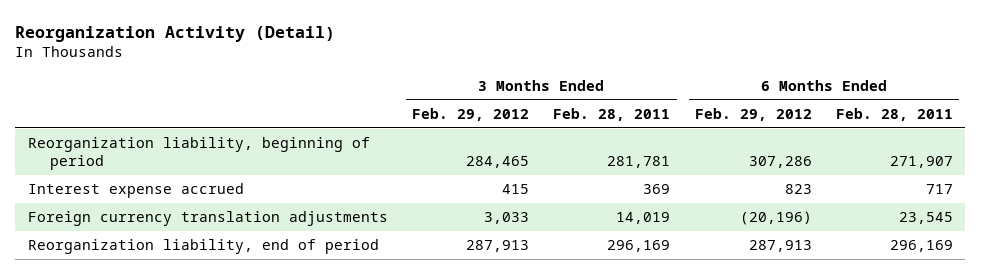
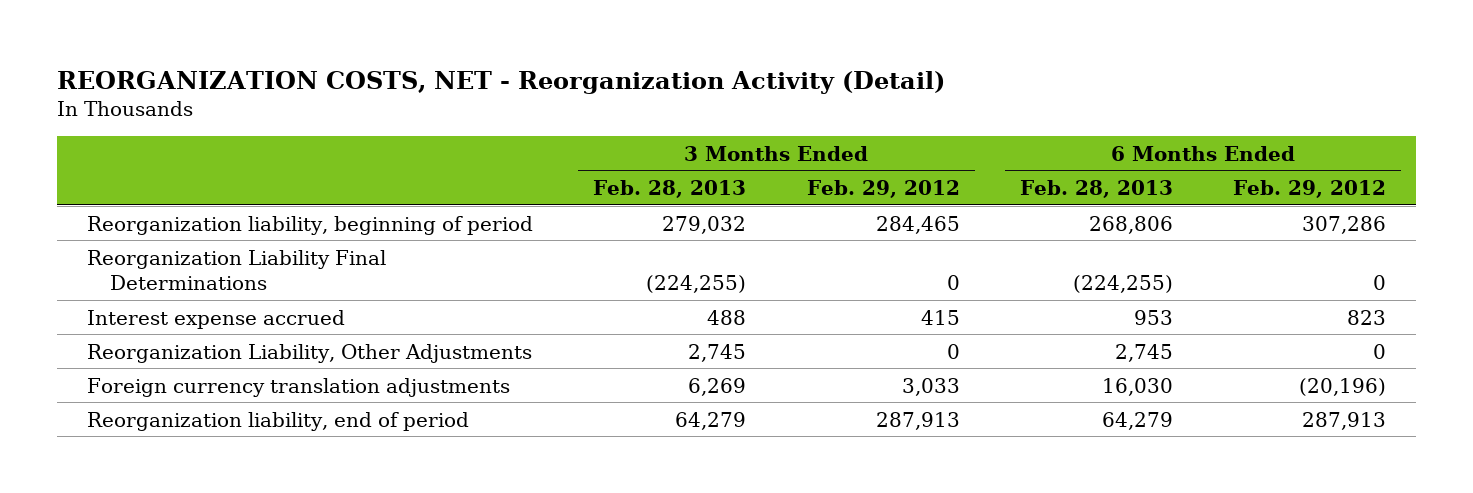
[15,25,336,42] Reorganization Activity (Detail) -> [57,70,946,94] REORGANIZATION COSTS, NET - Reorganization Activity (Detail)
[553,107,671,121] Feb. 28, 2011 -> none
[836,107,954,121] Feb. 28, 2011 -> none
none -> [593,180,747,199] Feb. 28, 2013
none -> [1019,180,1173,199] Feb. 28, 2013
none -> [87,249,387,291] Reorganization Liability Final Determinations
none -> [87,343,533,363] Reorganization Liability, Other Adjustments

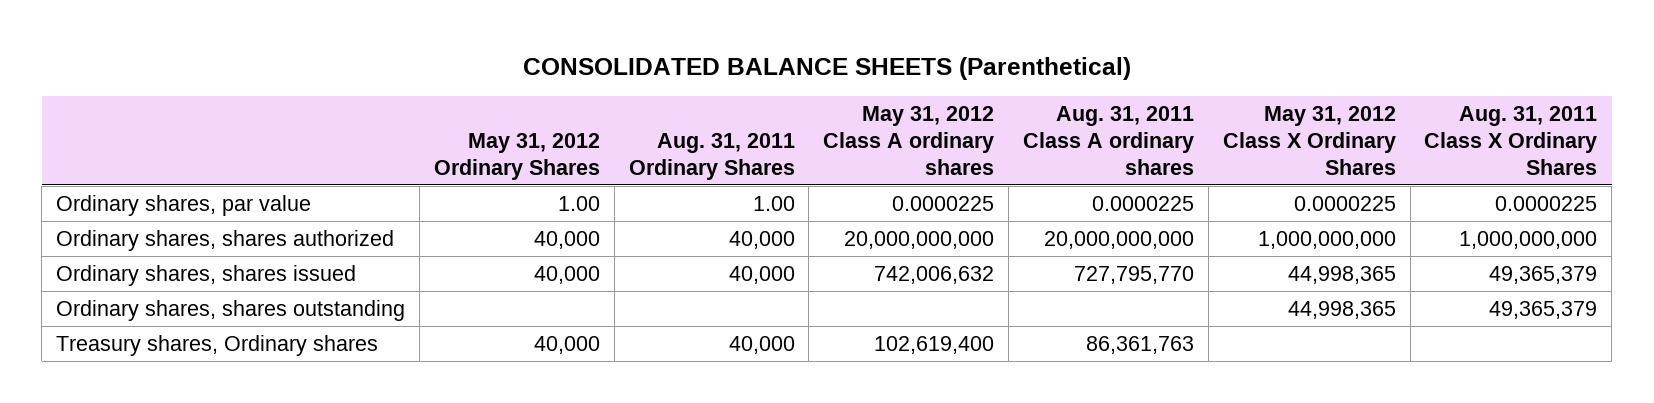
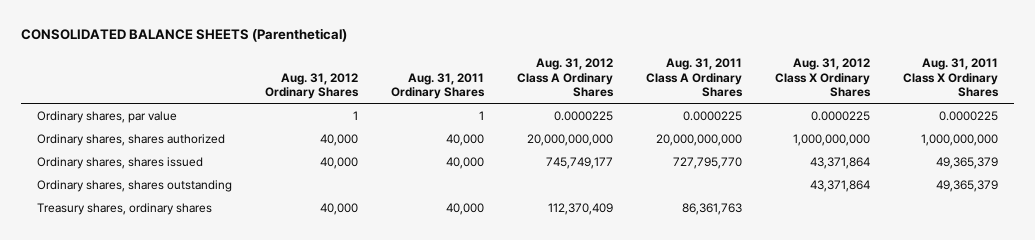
[433,133,600,180] May 31, 2012 Ordinary Shares -> none
[823,106,995,175] May 31, 2012 Class A ordinary shares -> none
[1022,106,1194,175] Aug. 31, 2011 Class A ordinary shares -> none
[1222,106,1396,175] May 31, 2012 Class X Ordinary Shares -> none
none -> [265,72,360,100] Aug. 31, 2012 Ordinary Shares
none -> [517,57,615,98] Aug. 31, 2012 Class A Ordinary Shares
none -> [646,57,744,98] Aug. 31, 2011 Class A Ordinary Shares
none -> [775,57,872,98] Aug. 31, 2012 Class X Ordinary Shares
[752,195,795,211] 1.00 -> [479,110,485,120] 1
[56,334,379,356] Treasury shares, Ordinary shares -> [37,202,213,215] Treasury shares, ordinary shares

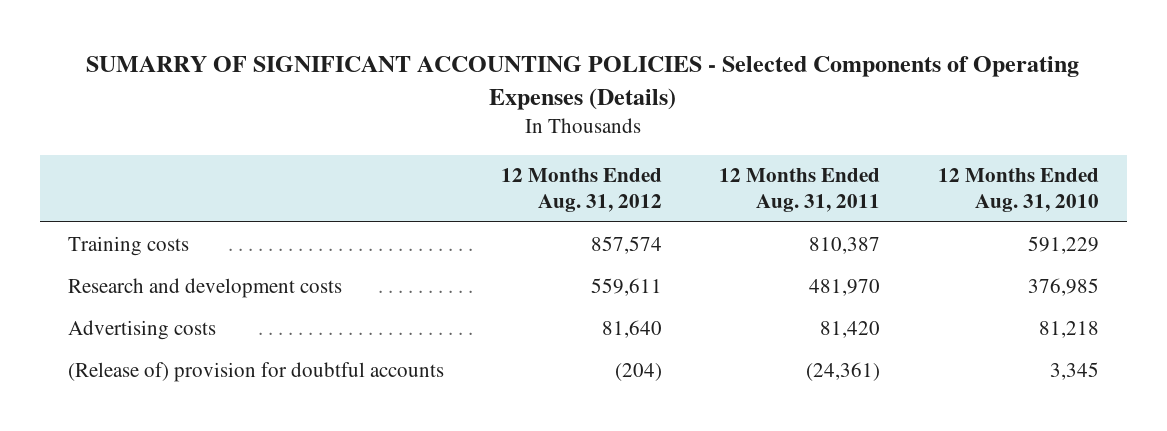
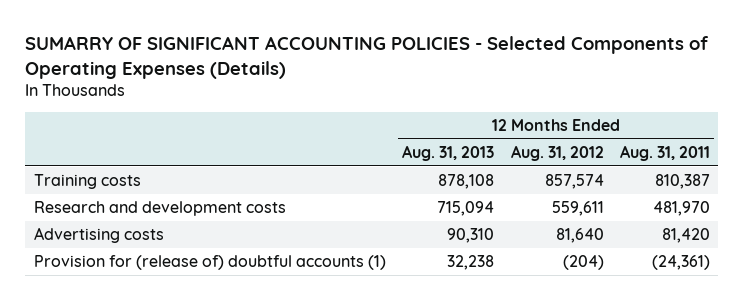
[937,168,1099,212] 12 Months Ended Aug. 31, 2010 -> none
none -> [402,144,495,161] Aug. 31, 2013
[68,361,445,382] (Release of) provision for doubtful accounts -> [33,255,386,271] Provision for (release of) doubtful accounts (1)

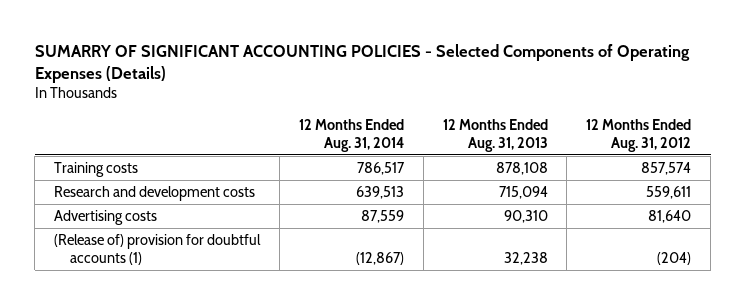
[620,144,711,161] Aug. 31, 2011 -> none
none -> [298,118,404,152] 12 Months Ended Aug. 31, 2014
[33,255,386,271] Provision for (release of) doubtful accounts (1) -> [54,234,262,266] (Release of) provision for doubtful accounts (1)

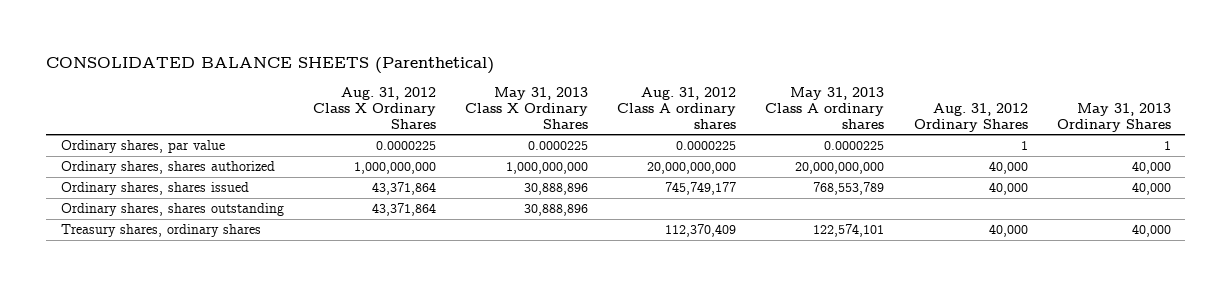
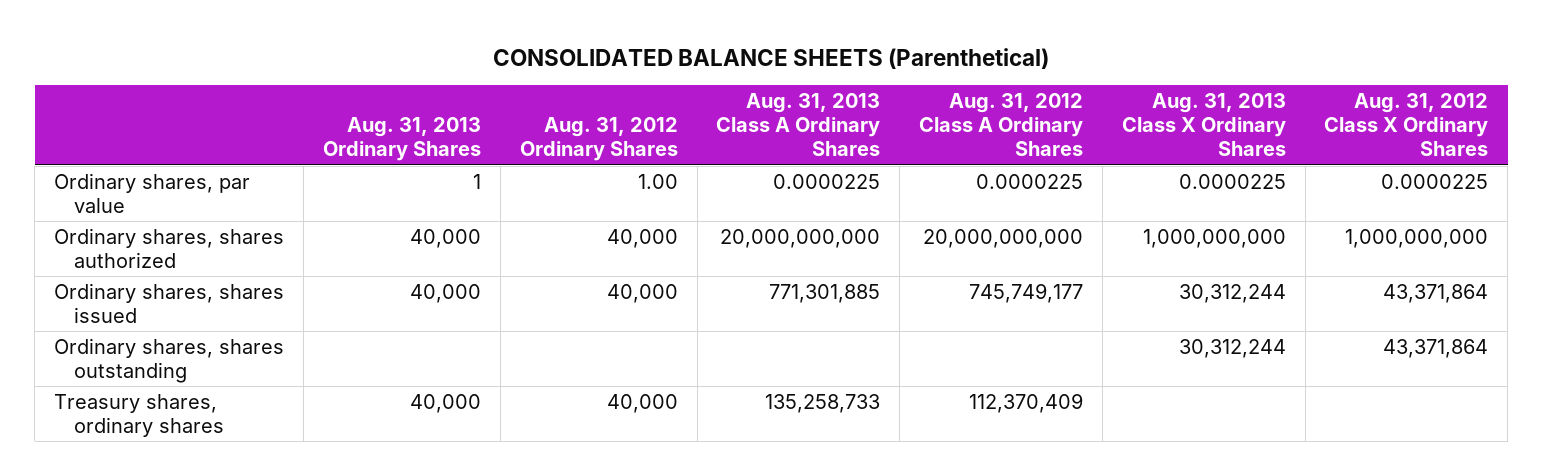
[465,86,589,129] May 31, 2013 Class X Ordinary Shares -> none
[617,86,737,129] Aug. 31, 2012 Class A ordinary shares -> none
[765,86,885,129] May 31, 2013 Class A ordinary shares -> none
[1056,102,1171,132] May 31, 2013 Ordinary Shares -> none
none -> [322,117,481,162] Aug. 31, 2013 Ordinary Shares
none -> [716,92,881,157] Aug. 31, 2013 Class A Ordinary Shares
none -> [919,92,1084,157] Aug. 31, 2012 Class A Ordinary Shares
none -> [1121,92,1286,157] Aug. 31, 2013 Class X Ordinary Shares
[1020,141,1028,151] 1 -> [637,173,678,189] 1.00

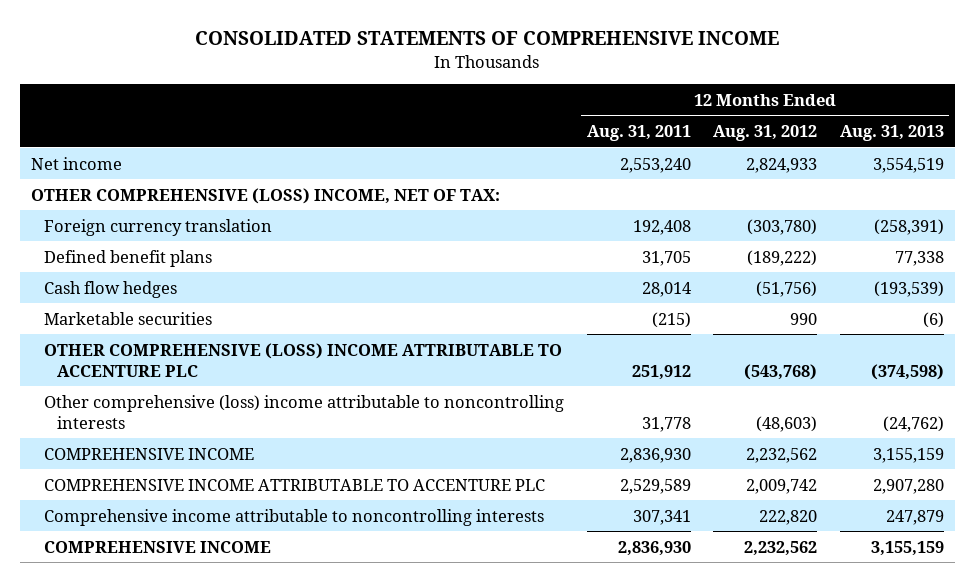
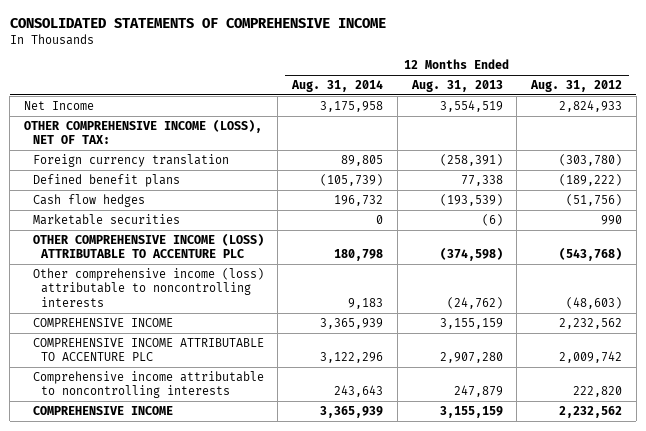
[586,125,691,142] Aug. 31, 2011 -> none
none -> [291,80,384,93] Aug. 31, 2014
[30,156,122,170] Net income -> [23,100,94,110] Net Income
[30,187,500,204] OTHER COMPREHENSIVE (LOSS) INCOME, NET OF TAX: -> [23,118,262,145] OTHER COMPREHENSIVE INCOME (LOSS), NET OF TAX:
[44,342,563,377] OTHER COMPREHENSIVE (LOSS) INCOME ATTRIBUTABLE TO ACCENTURE PLC -> [32,232,264,259] OTHER COMPREHENSIVE INCOME (LOSS) ATTRIBUTABLE TO ACCENTURE PLC
[44,394,565,429] Other comprehensive (loss) income attributable to noncontrolling interests -> [32,267,264,307] Other comprehensive income (loss) attributable to noncontrolling interests

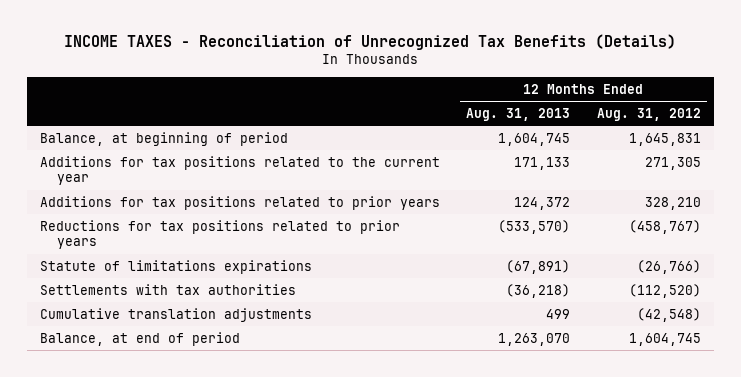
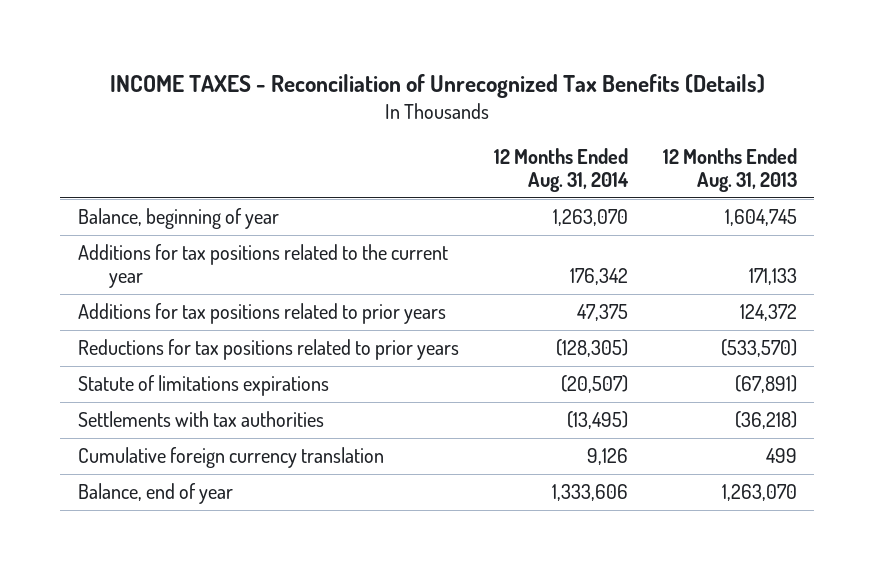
[596,108,701,122] Aug. 31, 2012 -> none
none -> [493,148,629,193] 12 Months Ended Aug. 31, 2014
[40,131,289,146] Balance, at beginning of period -> [77,208,279,230] Balance, beginning of year
[40,307,313,322] Cumulative translation adjustments -> [77,447,384,469] Cumulative foreign currency translation
[40,331,241,346] Balance, at end of period -> [77,483,233,505] Balance, end of year

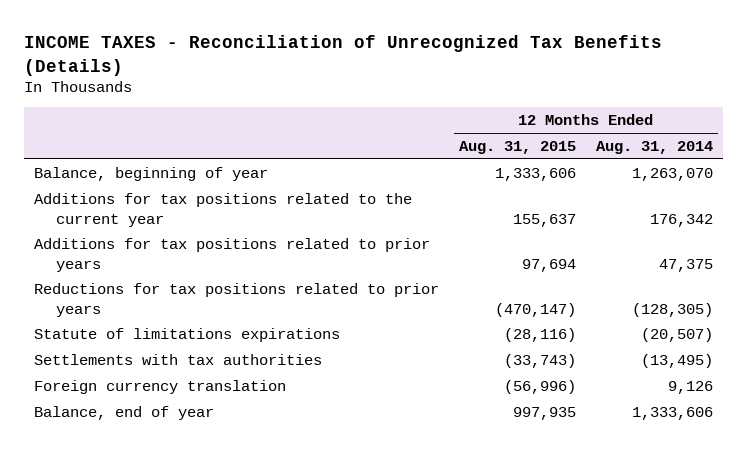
[662,148,797,193] 12 Months Ended Aug. 31, 2013 -> none
none -> [459,140,577,154] Aug. 31, 2015
[77,447,384,469] Cumulative foreign currency translation -> [34,379,287,394] Foreign currency translation

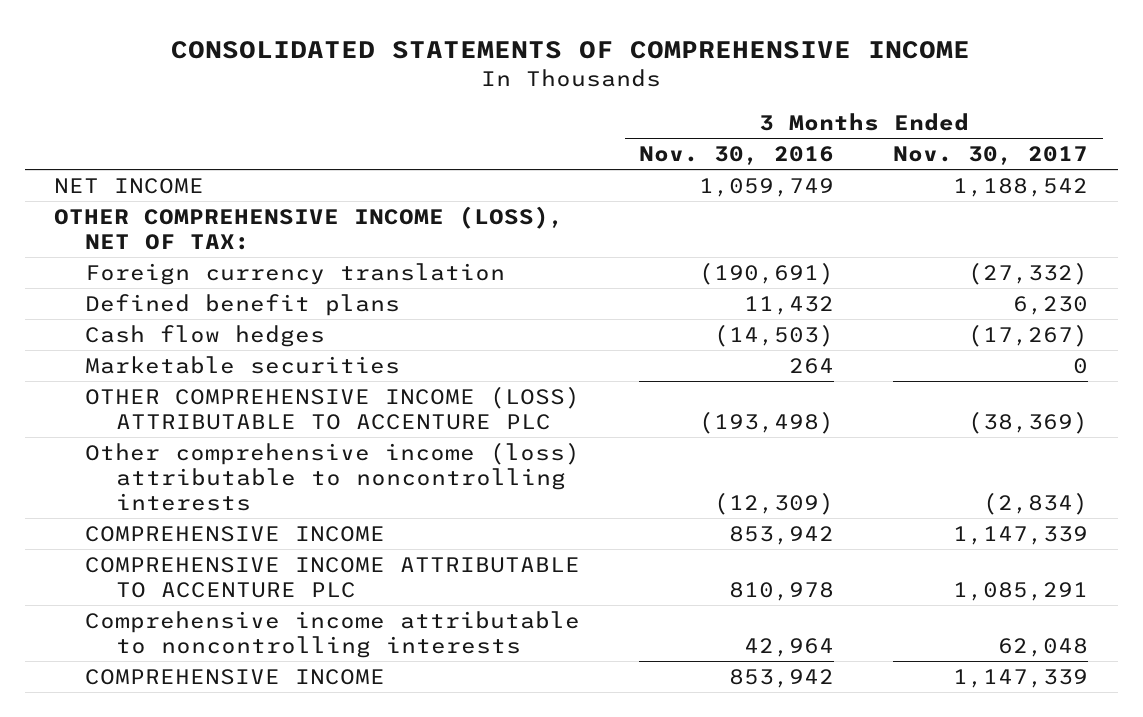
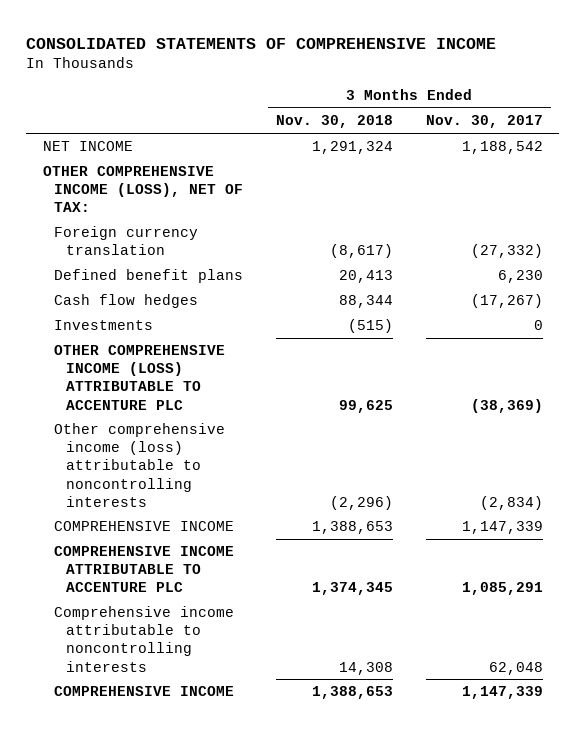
[639,146,835,166] Nov. 30, 2016 -> none
none -> [275,115,393,129] Nov. 30, 2018
[85,355,401,374] Marketable securities -> [54,320,154,331] Investments

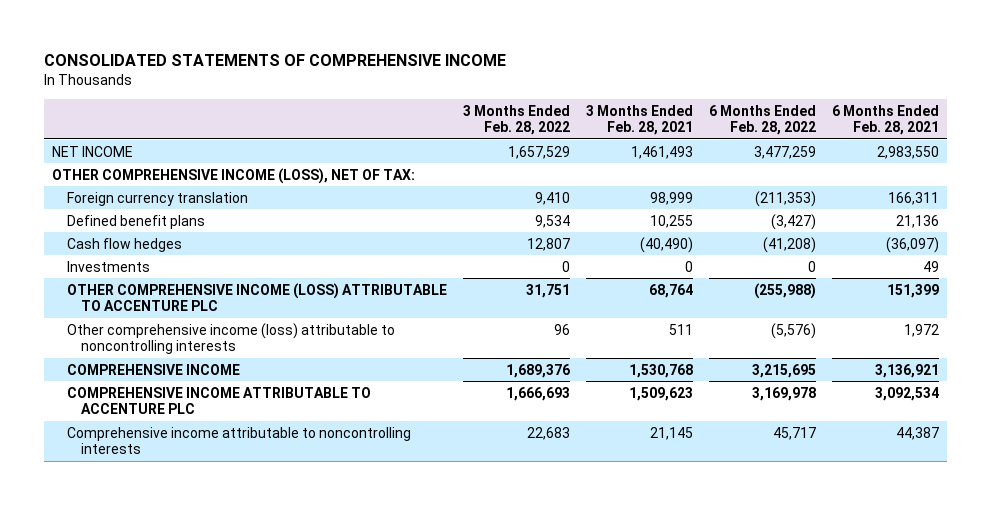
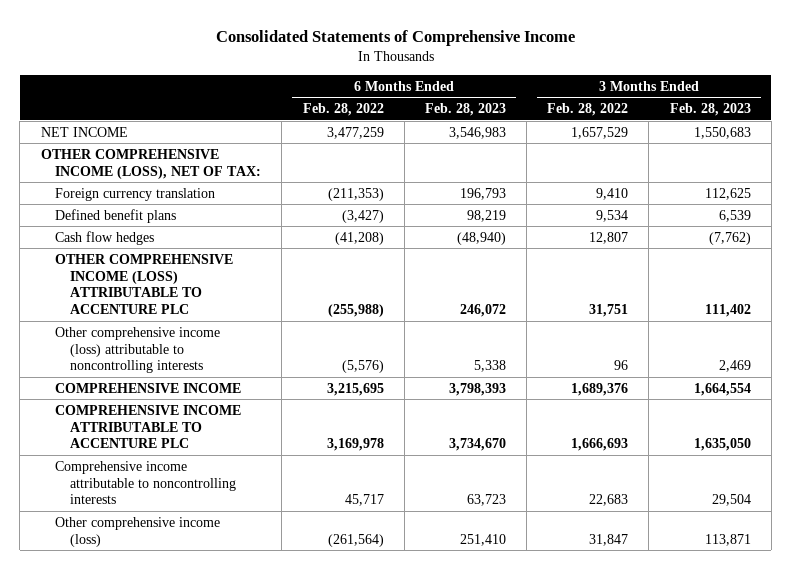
[43,53,506,66] CONSOLIDATED STATEMENTS OF COMPREHENSIVE INCOME -> [215,29,575,46] Consolidated Statements of Comprehensive Income
[585,104,693,136] 3 Months Ended Feb. 28, 2021 -> none
[831,104,939,136] 6 Months Ended Feb. 28, 2021 -> none
none -> [424,103,506,117] Feb. 28, 2023
none -> [669,103,751,117] Feb. 28, 2023
[66,260,150,272] Investments -> none
none -> [55,516,221,547] Other comprehensive income (loss)

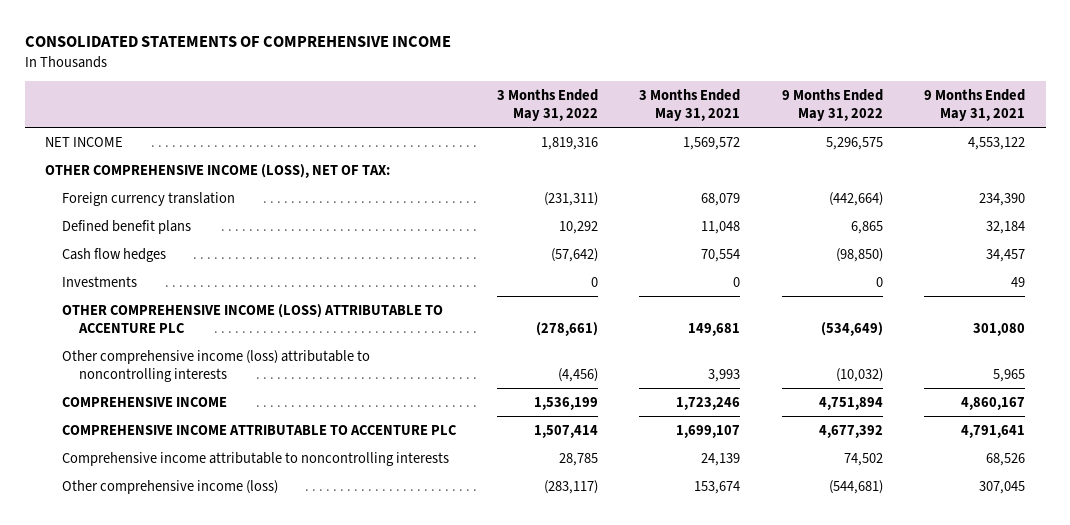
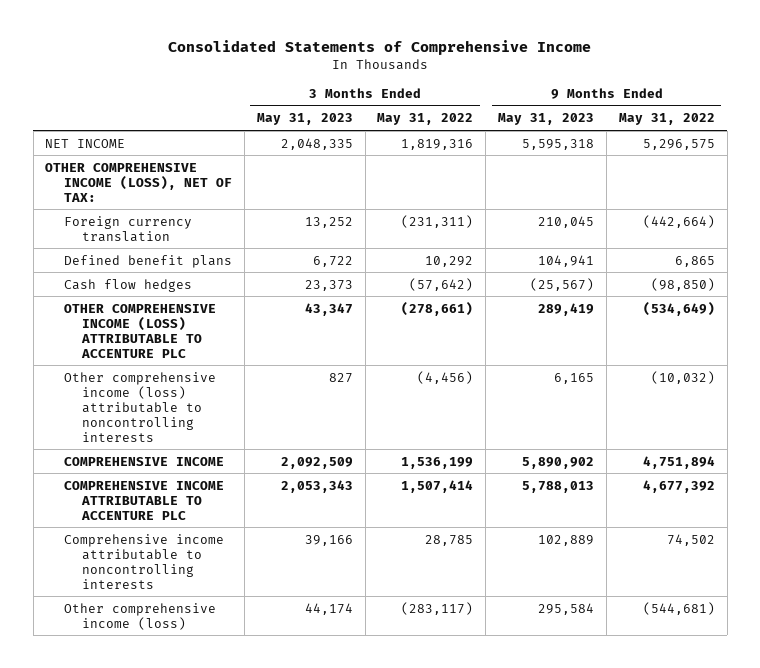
[24,36,451,48] CONSOLIDATED STATEMENTS OF COMPREHENSIVE INCOME -> [168,40,592,56] Consolidated Statements of Comprehensive Income
[639,88,741,122] 3 Months Ended May 31, 2021 -> none
[923,88,1025,122] 9 Months Ended May 31, 2021 -> none
none -> [256,113,353,126] May 31, 2023
none -> [498,113,595,126] May 31, 2023
[62,275,138,287] Investments -> none

